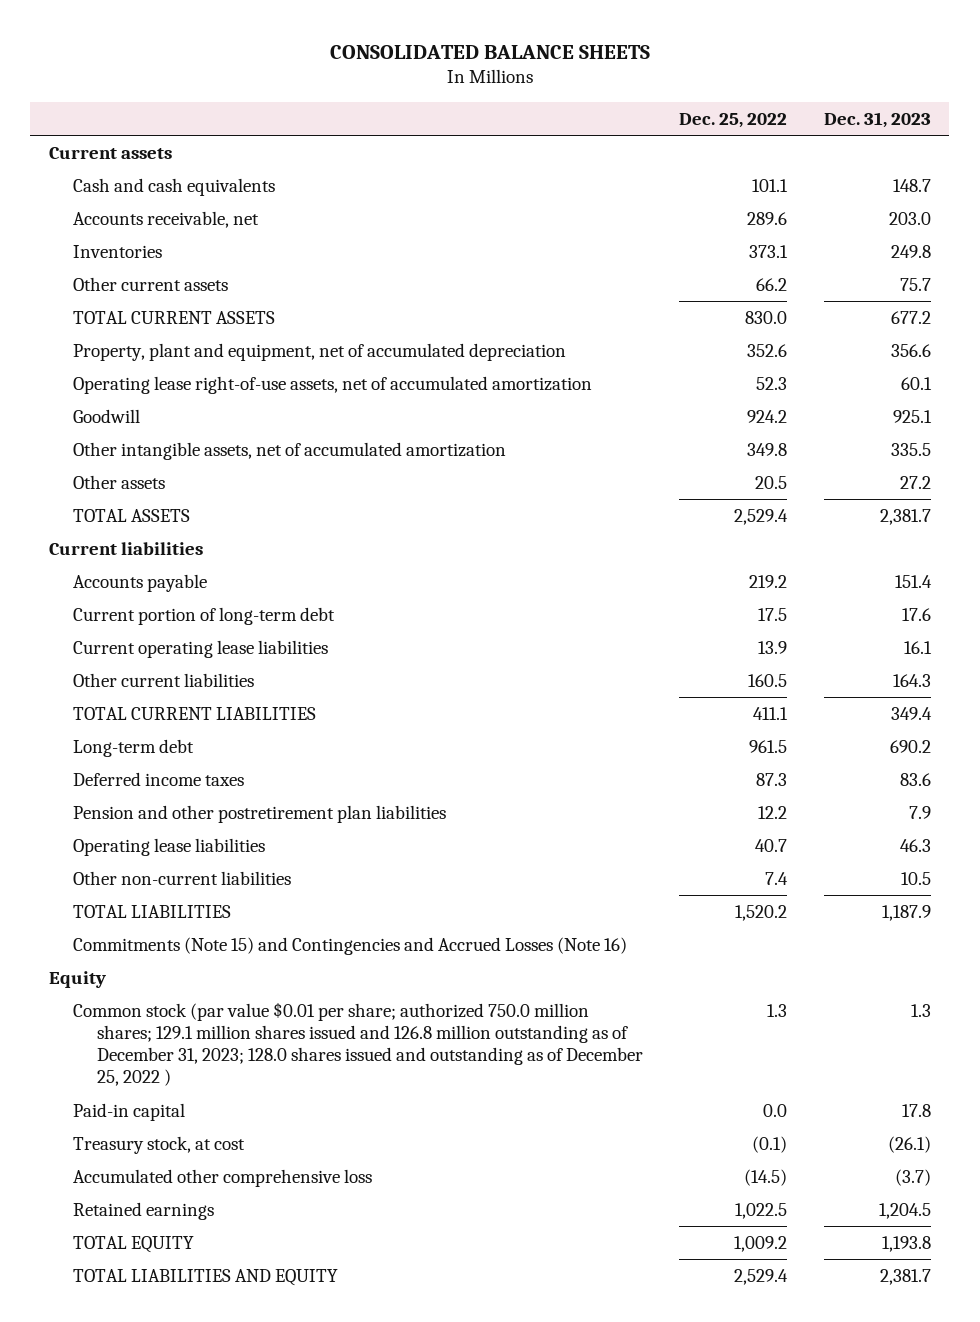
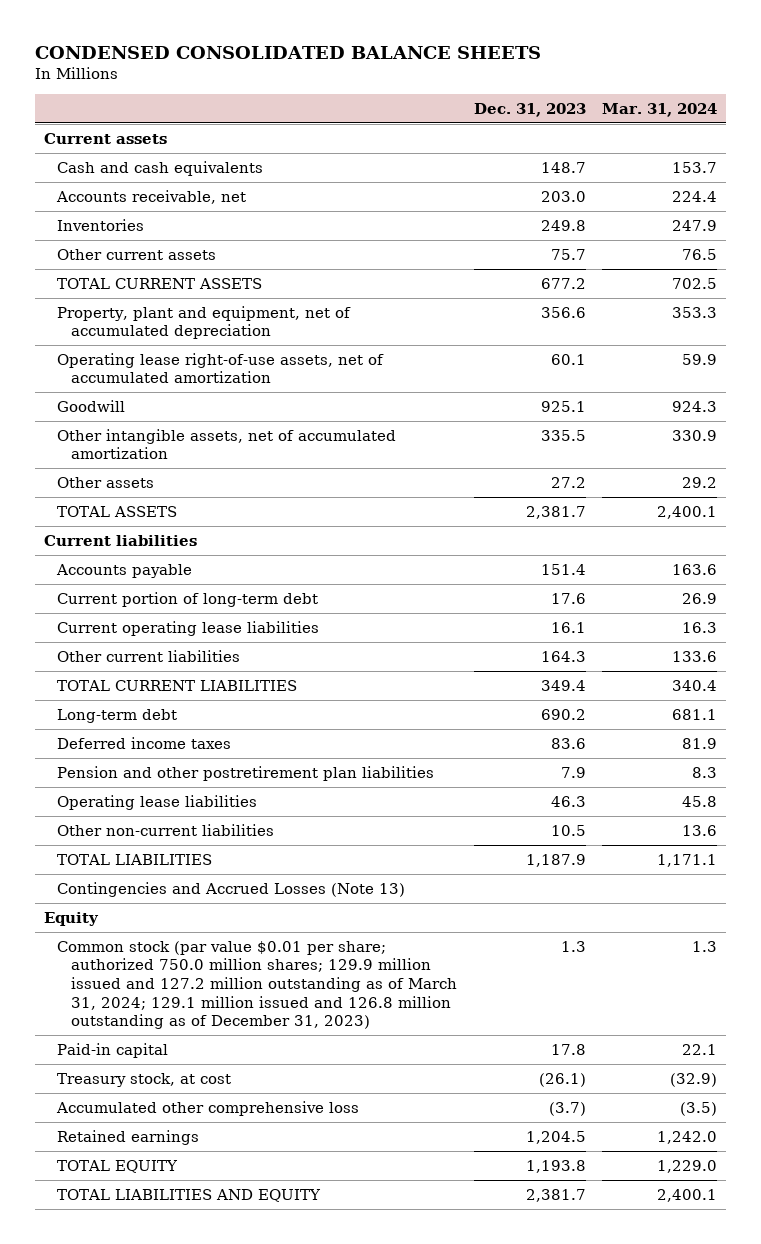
[329,44,650,59] CONSOLIDATED BALANCE SHEETS -> [35,45,542,59] CONDENSED CONSOLIDATED BALANCE SHEETS
[679,112,788,128] Dec. 25, 2022 -> none
none -> [602,102,718,117] Mar. 31, 2024
[72,936,627,955] Commitments (Note 15) and Contingencies and Accrued Losses (Note 16) -> [57,881,406,897] Contingencies and Accrued Losses (Note 13)
[72,1001,643,1087] Common stock (par value $0.01 per share; authorized 750.0 million shares; 129.1 million shares issued and 126.8 million outstanding as of December 31, 2023; 128.0 shares issued and outstanding as of December 25, 2022 ) -> [57,940,458,1030] Common stock (par value $0.01 per share; authorized 750.0 million shares; 129.9 million issued and 127.2 million outstanding as of March 31, 2024; 129.1 million issued and 126.8 million outstanding as of December 31, 2023)

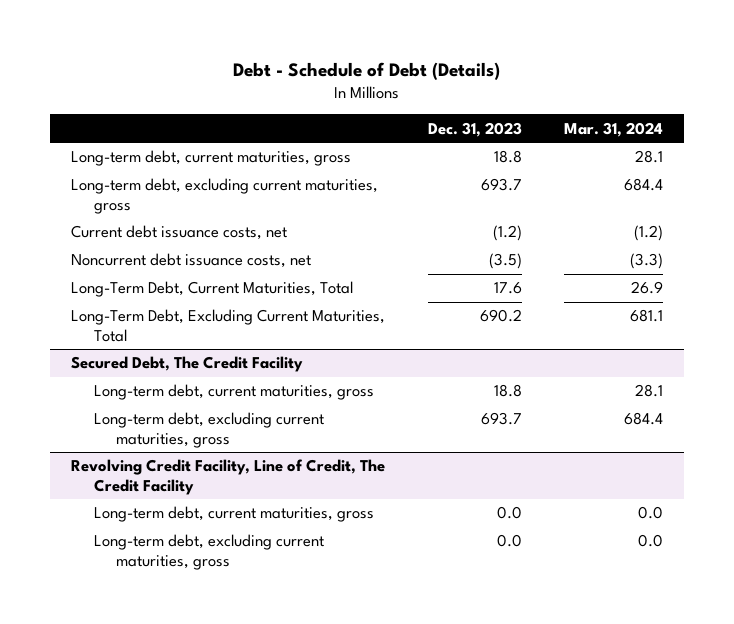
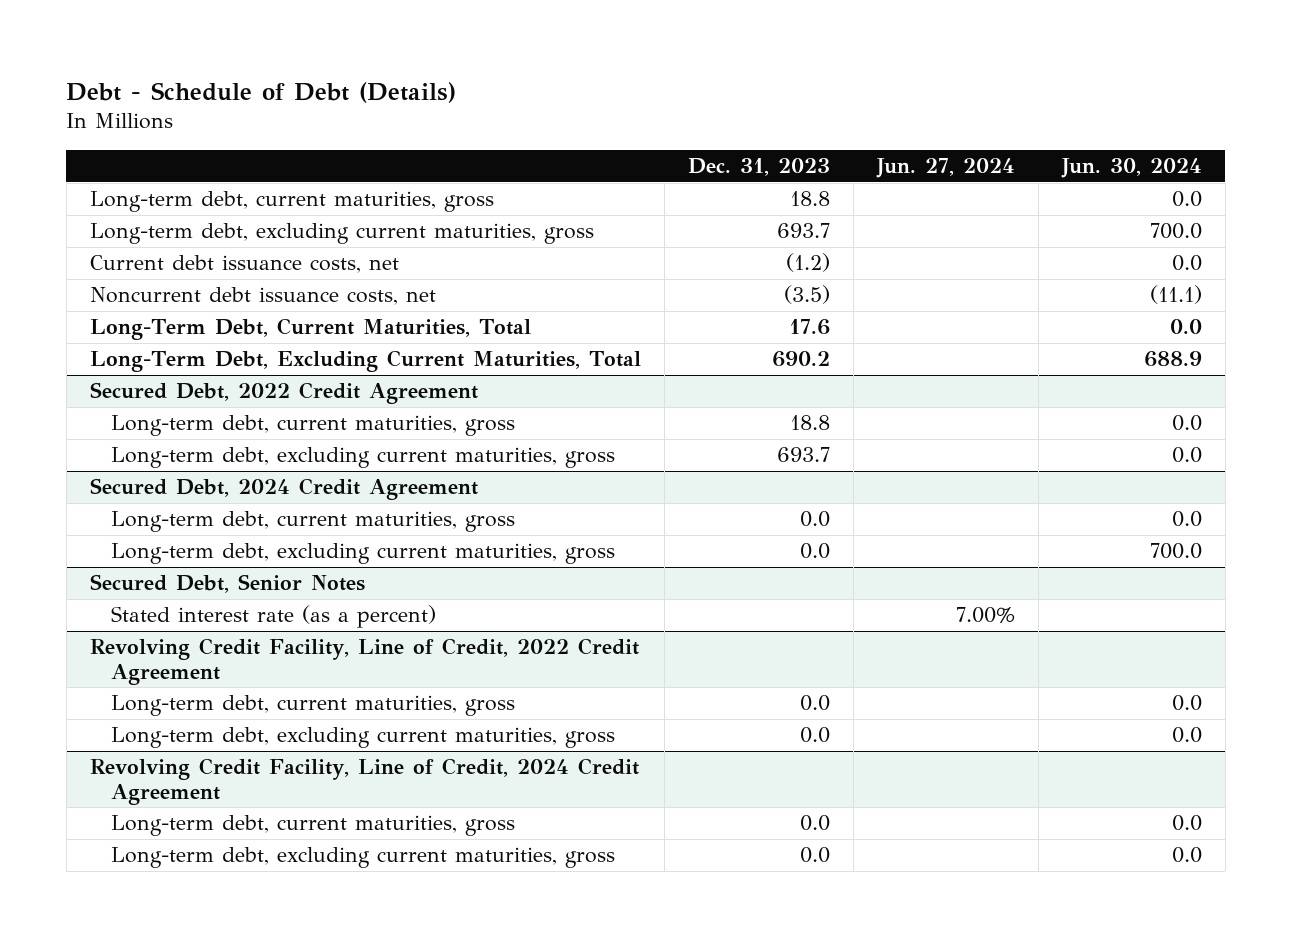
[564,121,664,137] Mar. 31, 2024 -> none
none -> [875,158,1015,179] Jun. 27, 2024
none -> [1060,158,1202,179] Jun. 30, 2024
[71,356,304,373] Secured Debt, The Credit Facility -> none
none -> [89,382,478,405] Secured Debt, 2022 Credit Agreement
[71,459,386,496] Revolving Credit Facility, Line of Credit, The Credit Facility -> none
none -> [89,478,478,501] Secured Debt, 2024 Credit Agreement
none -> [89,574,365,594] Secured Debt, Senior Notes
none -> [110,605,436,629] Stated interest rate (as a percent)
none -> [89,638,639,685] Revolving Credit Facility, Line of Credit, 2022 Credit Agreement
none -> [110,695,515,717] Long-term debt, current maturities, gross
none -> [110,727,615,749] Long-term debt, excluding current maturities, gross
none -> [89,758,639,805] Revolving Credit Facility, Line of Credit, 2024 Credit Agreement
none -> [110,815,515,837] Long-term debt, current maturities, gross
none -> [110,847,615,869] Long-term debt, excluding current maturities, gross

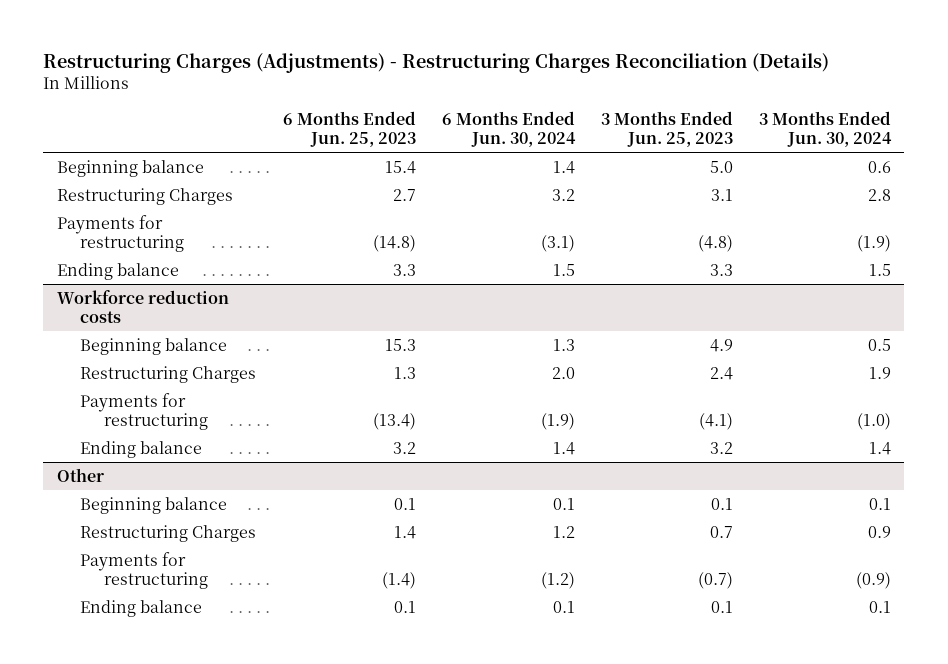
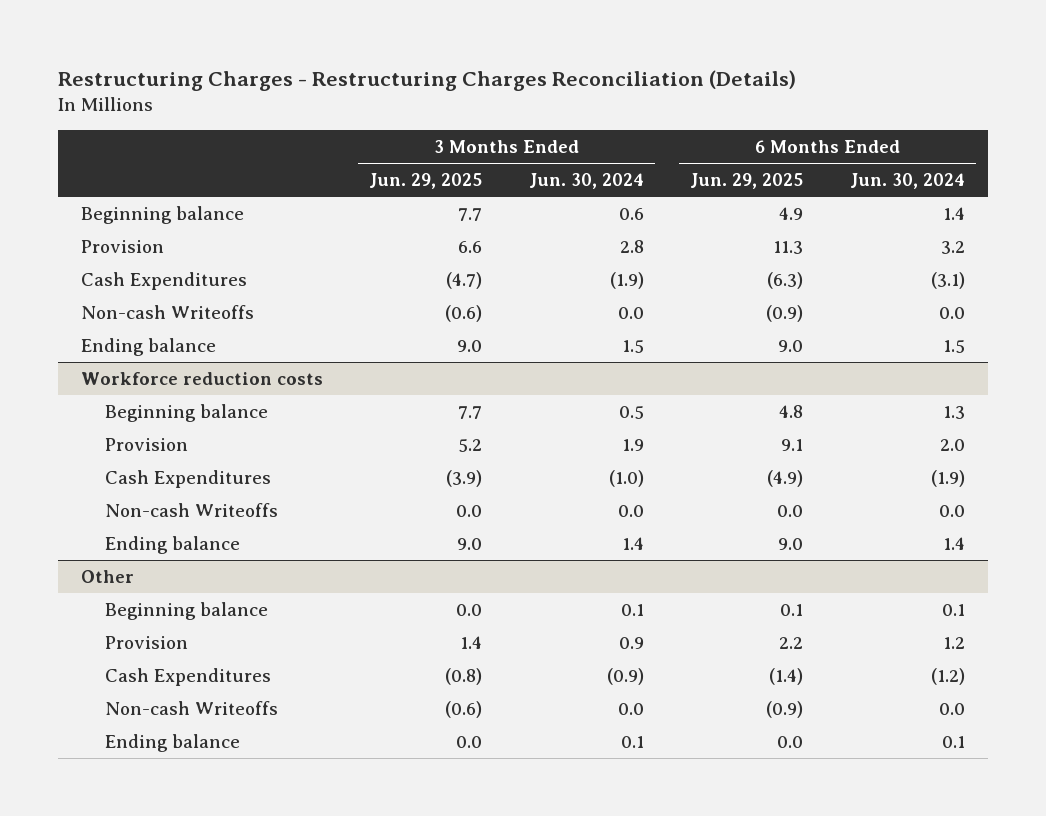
[43,52,830,73] Restructuring Charges (Adjustments) - Restructuring Charges Reconciliation (Details) -> [57,70,796,92] Restructuring Charges - Restructuring Charges Reconciliation (Details)
[282,110,416,148] 6 Months Ended Jun. 25, 2023 -> none
[601,110,734,148] 3 Months Ended Jun. 25, 2023 -> none
none -> [369,173,483,190] Jun. 29, 2025
none -> [690,173,804,190] Jun. 29, 2025
[56,187,233,205] Restructuring Charges -> [80,239,164,253] Provision
[56,214,185,253] Payments for restructuring -> [80,271,247,290] Cash Expenditures
none -> [80,304,254,319] Non-cash Writeoffs
[80,365,257,383] Restructuring Charges -> [105,437,189,451] Provision
[80,392,209,431] Payments for restructuring -> [105,469,272,488] Cash Expenditures
none -> [105,502,279,517] Non-cash Writeoffs
[80,524,257,542] Restructuring Charges -> [105,635,189,649] Provision
[80,551,209,590] Payments for restructuring -> [105,667,272,686] Cash Expenditures
none -> [105,700,279,715] Non-cash Writeoffs

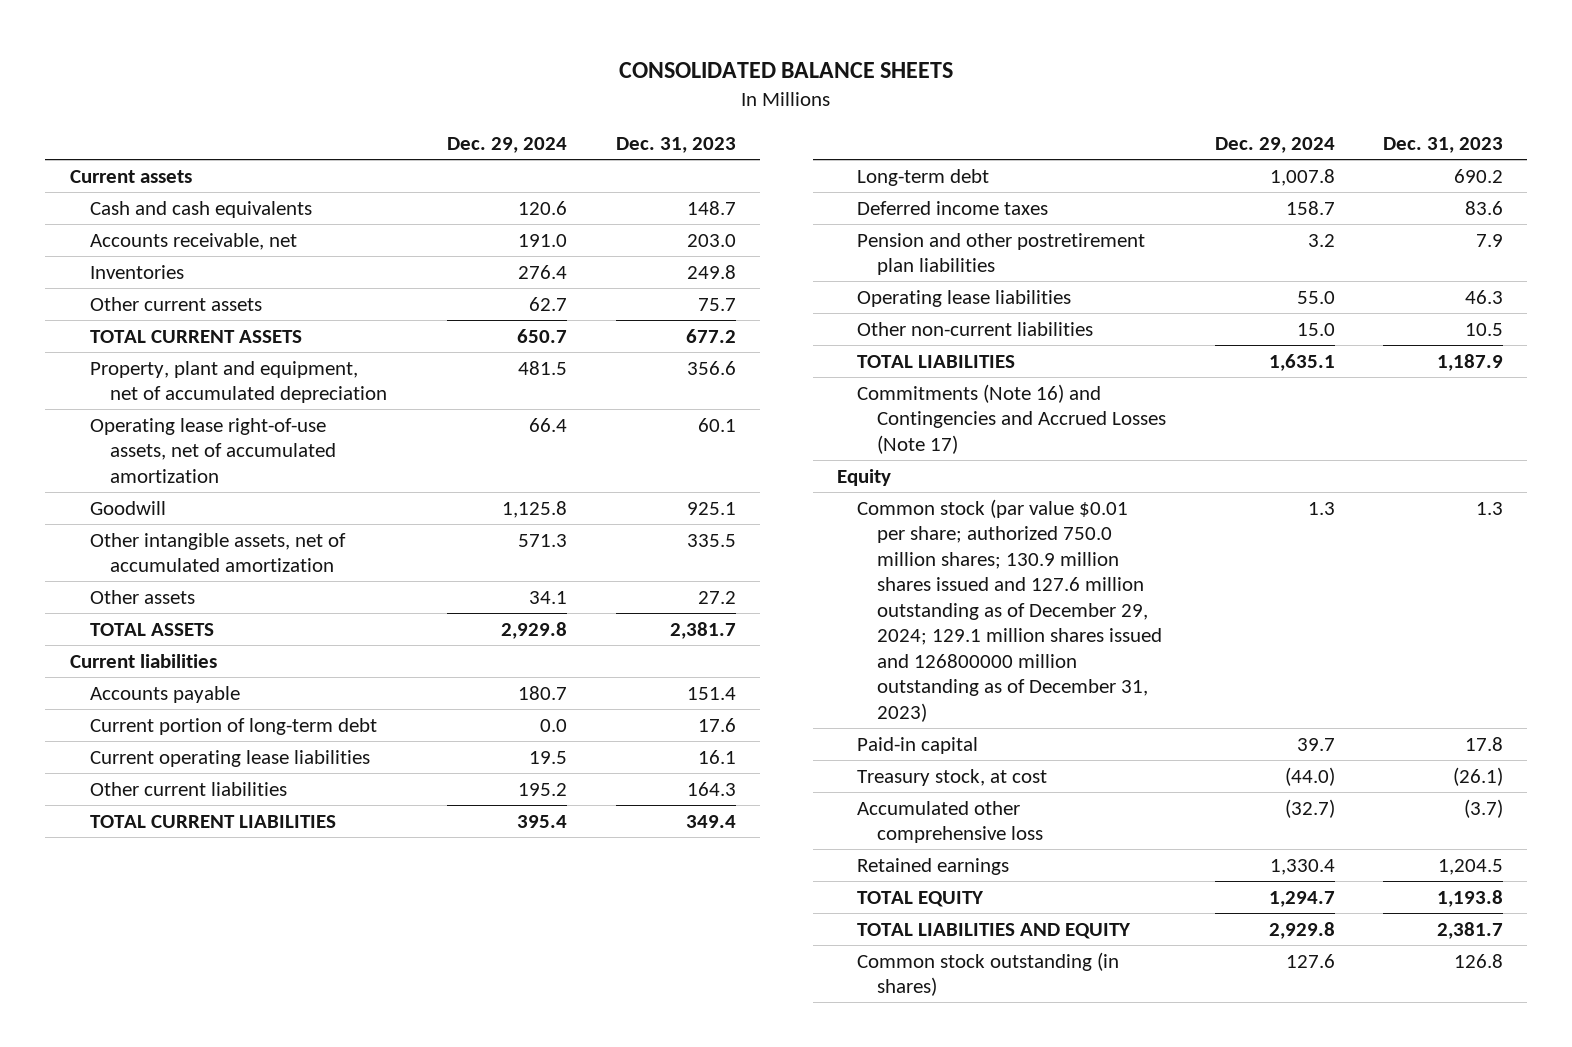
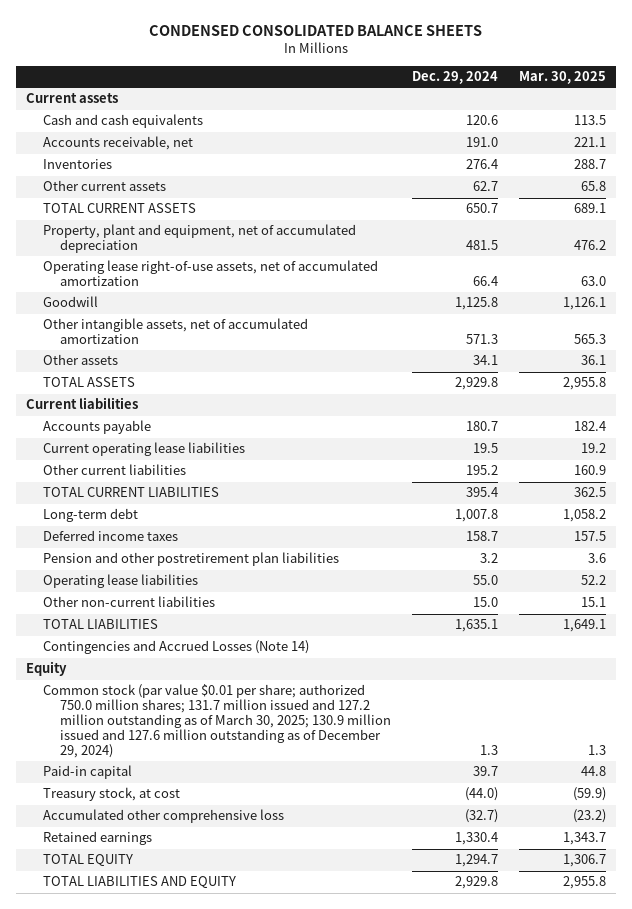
[619,62,954,79] CONSOLIDATED BALANCE SHEETS -> [149,24,483,36] CONDENSED CONSOLIDATED BALANCE SHEETS
[615,137,736,154] Dec. 31, 2023 -> none
none -> [518,71,606,85] Mar. 30, 2025
[89,717,377,735] Current portion of long-term debt -> none
[856,383,1167,454] Commitments (Note 16) and Contingencies and Accrued Losses (Note 17) -> [43,640,310,655] Contingencies and Accrued Losses (Note 14)
[856,498,1163,723] Common stock (par value $0.01 per share; authorized 750.0 million shares; 130.9 million shares issued and 127.6 million outstanding as of December 29, 2024; 129.1 million shares issued and 126800000 million outstanding as of December 31, 2023) -> [43,684,392,758] Common stock (par value $0.01 per share; authorized 750.0 million shares; 131.7 million issued and 127.2 million outstanding as of March 30, 2025; 130.9 million issued and 127.6 million outstanding as of December 29, 2024)
[856,951,1119,997] Common stock outstanding (in shares) -> none

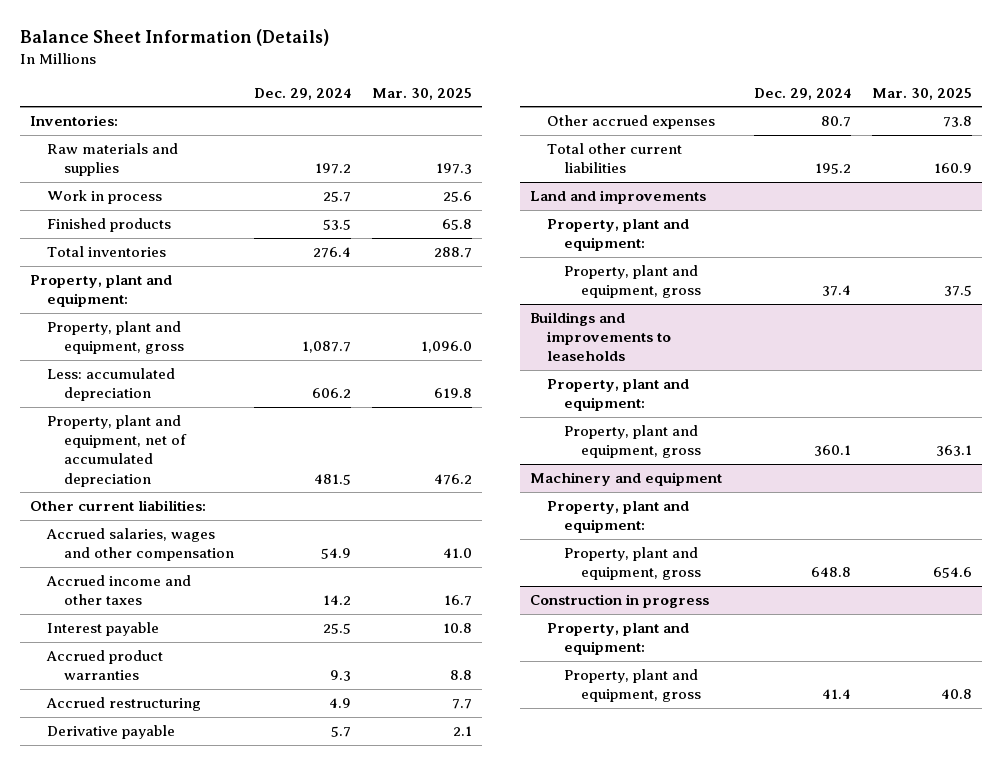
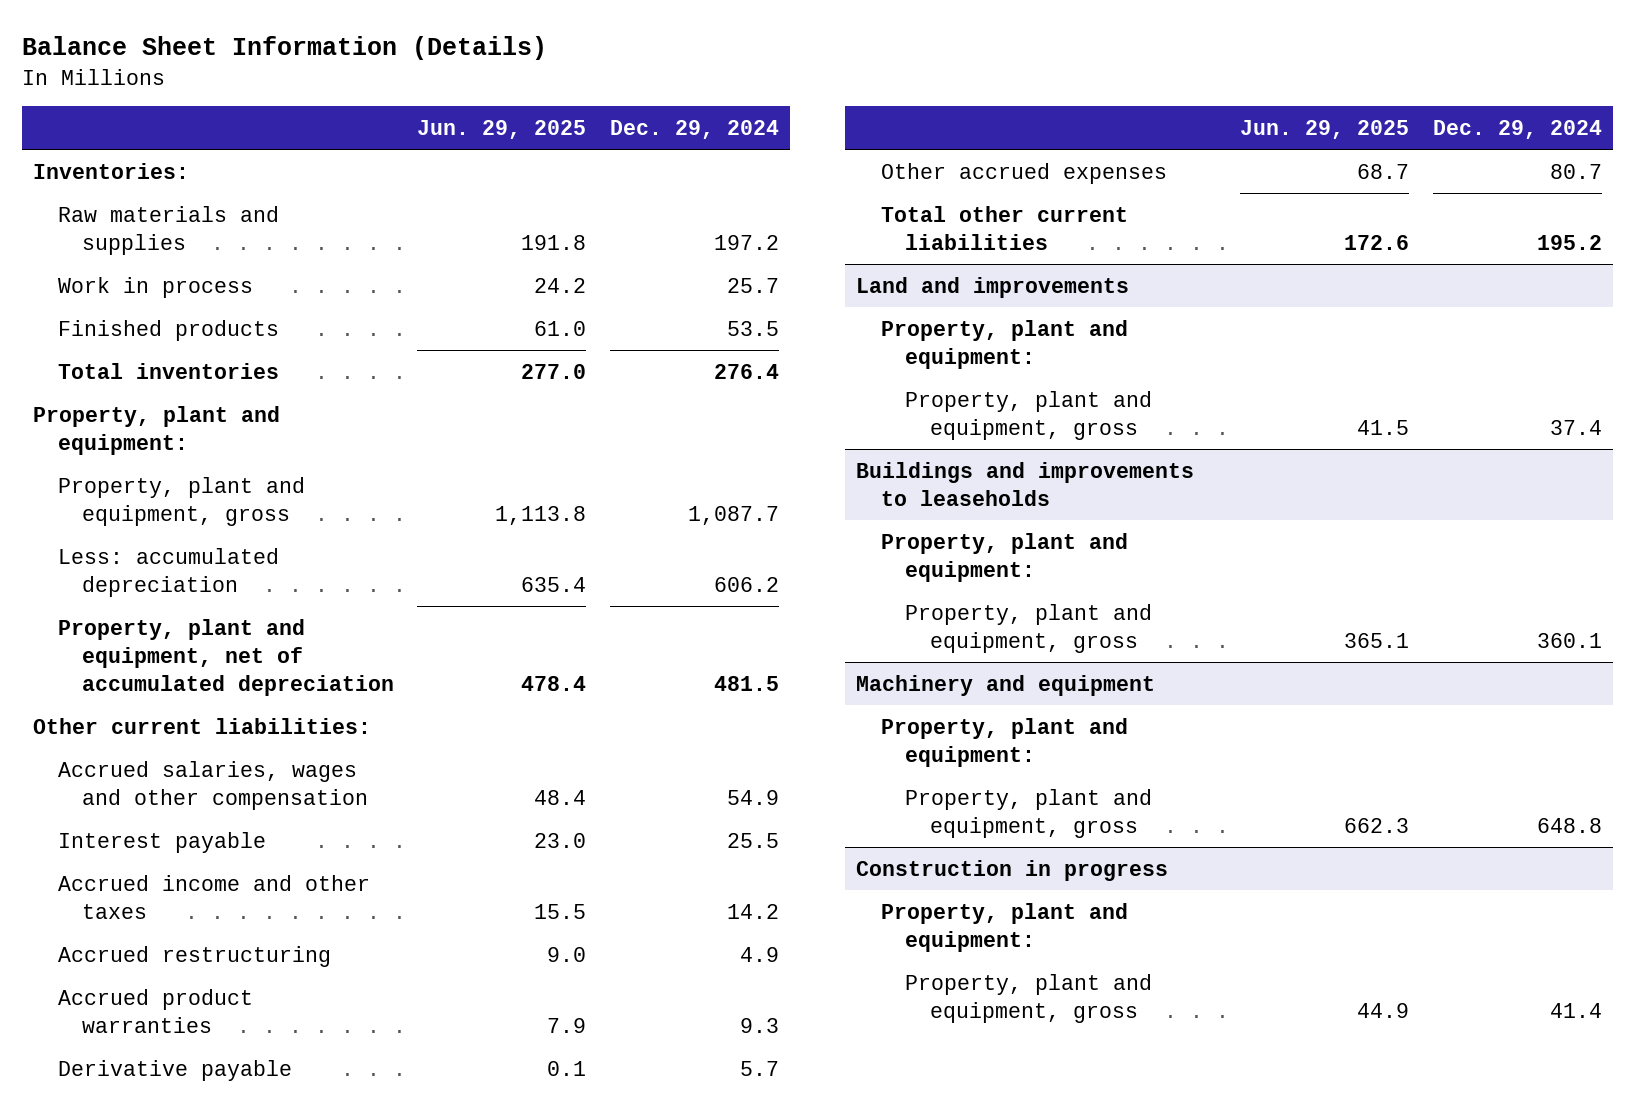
[371,87,472,100] Mar. 30, 2025 -> none
none -> [417,120,587,140] Jun. 29, 2025
[46,575,192,606] Accrued income and other taxes -> [57,874,370,919] Accrued income and other taxes
[46,650,164,681] Accrued product warranties -> [57,988,253,1033] Accrued product warranties

